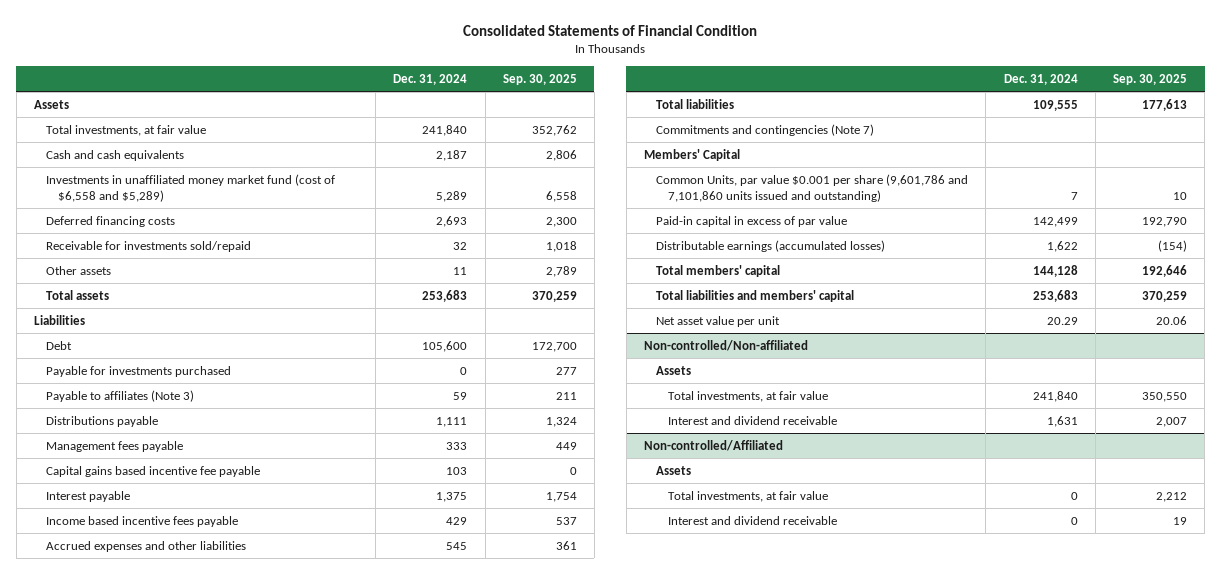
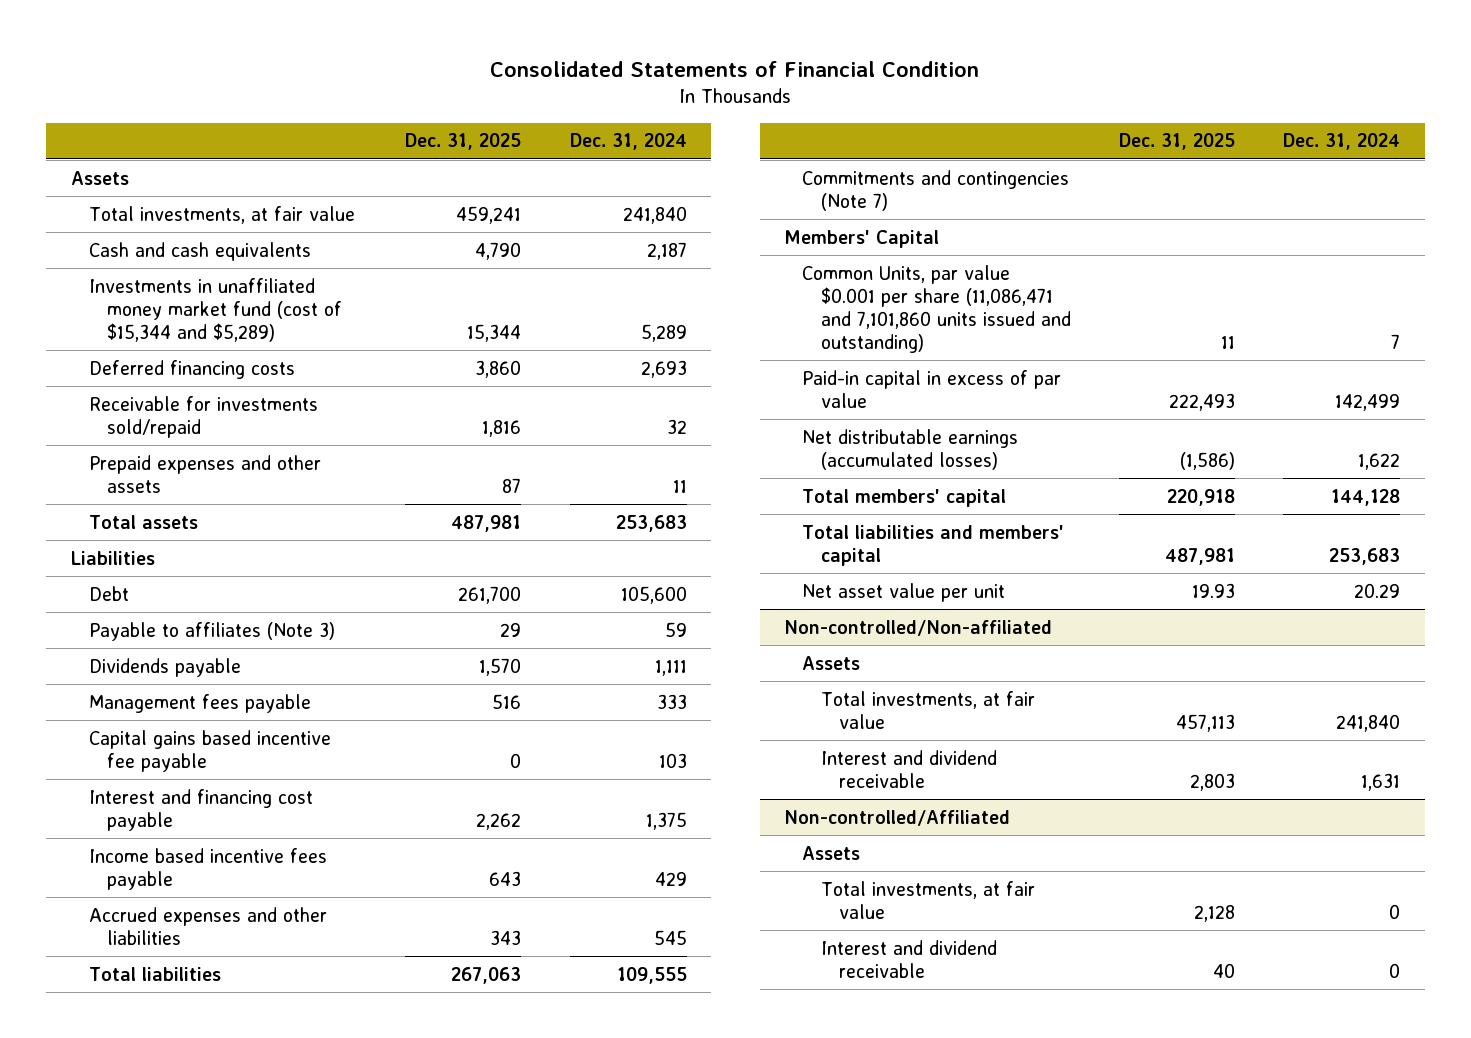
[502,73,577,85] Sep. 30, 2025 -> none
none -> [405,133,522,151] Dec. 31, 2025
[45,173,335,202] Investments in unaffiliated money market fund (cost of $6,558 and $5,289) -> [88,277,342,342] Investments in unaffiliated money market fund (cost of $15,344 and $5,289)
[45,265,111,275] Other assets -> none
none -> [88,454,321,493] Prepaid expenses and other assets
[45,365,231,377] Payable for investments purchased -> none
[45,415,158,427] Distributions payable -> [88,657,241,677] Dividends payable
[45,490,130,502] Interest payable -> [88,788,313,831] Interest and financing cost payable
[656,173,969,202] Common Units, par value $0.001 per share (9,601,786 and 7,101,860 units issued and outstanding) -> [802,264,1071,353] Common Units, par value $0.001 per share (11,086,471 and 7,101,860 units issued and outstanding)
[656,239,886,252] Distributable earnings (accumulated losses) -> [802,428,1019,470] Net distributable earnings (accumulated losses)

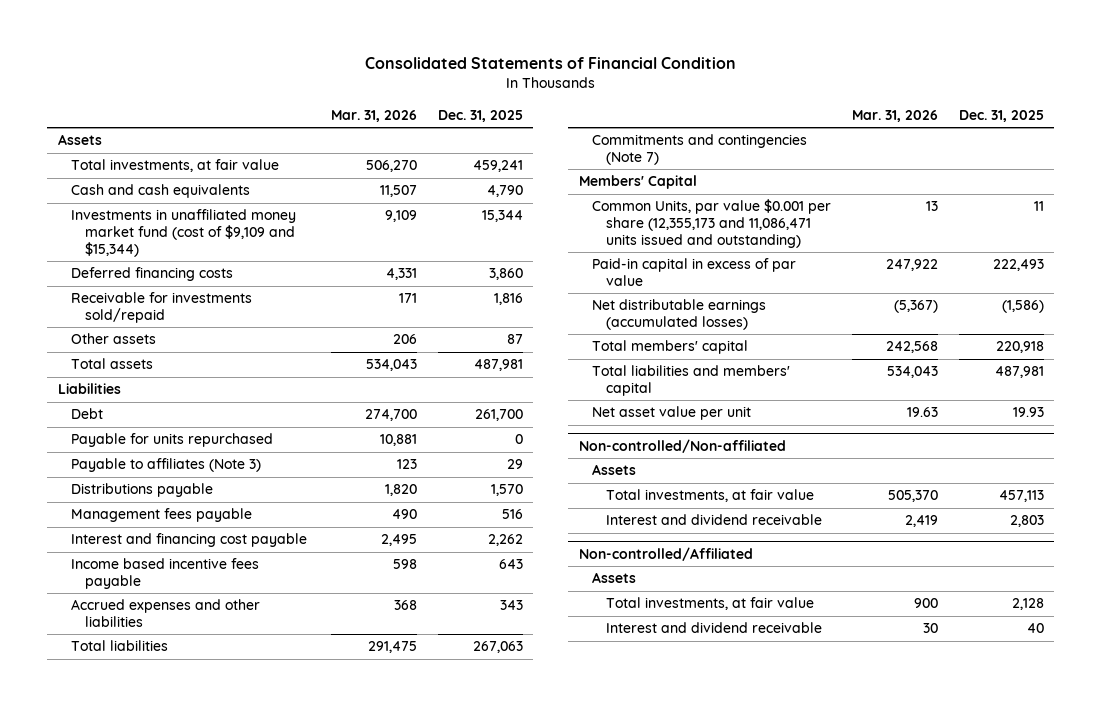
[569,133,687,151] Dec. 31, 2024 -> none
none -> [330,109,417,122] Mar. 31, 2026
[88,277,342,342] Investments in unaffiliated money market fund (cost of $15,344 and $5,289) -> [71,209,297,257] Investments in unaffiliated money market fund (cost of $9,109 and $15,344)
[88,454,321,493] Prepaid expenses and other assets -> none
none -> [71,333,157,345] Other assets
none -> [71,433,274,448] Payable for units repurchased
[88,657,241,677] Dividends payable -> [71,483,214,498] Distributions payable
[88,729,331,772] Capital gains based incentive fee payable -> none
[802,264,1071,353] Common Units, par value $0.001 per share (11,086,471 and 7,101,860 units issued and outstanding) -> [592,199,832,248] Common Units, par value $0.001 per share (12,355,173 and 11,086,471 units issued and outstanding)

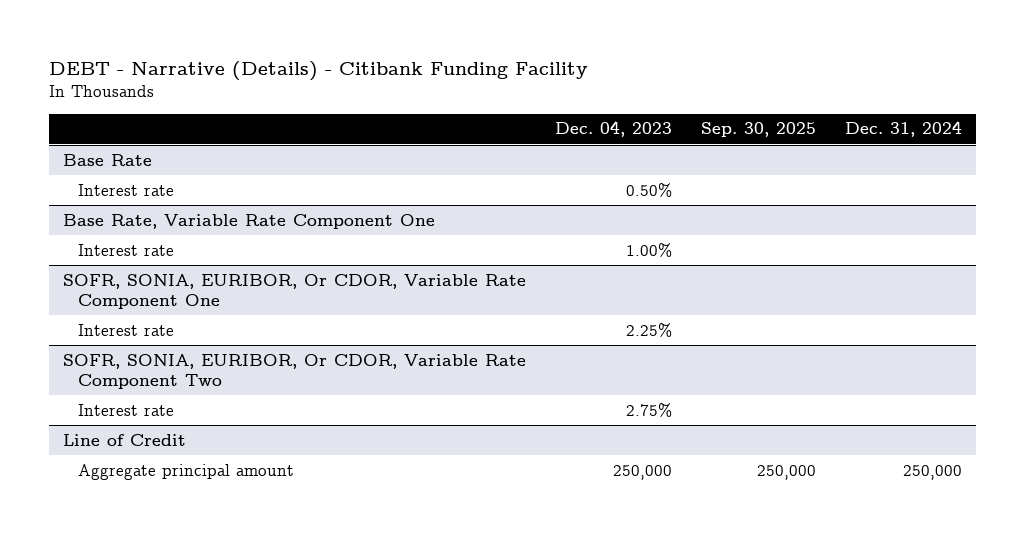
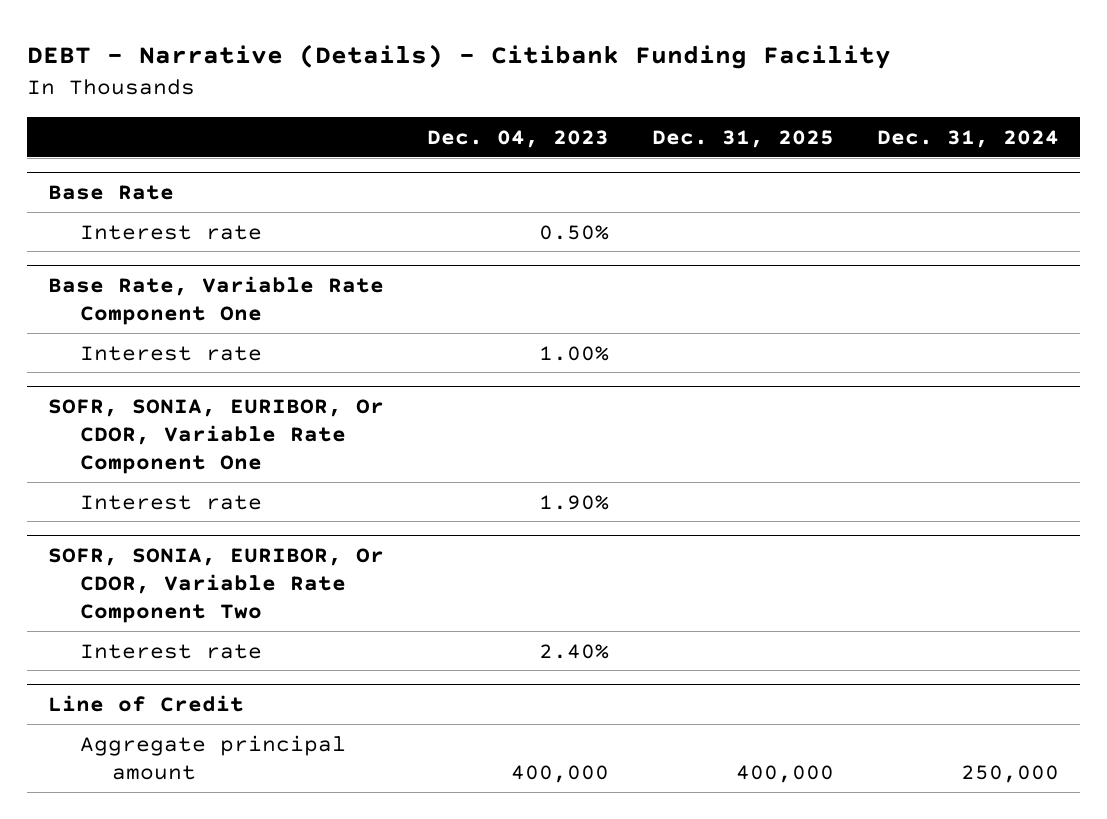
[701,122,817,138] Sep. 30, 2025 -> none
none -> [651,129,834,148] Dec. 31, 2025
[626,322,673,337] 2.25% -> [539,494,610,510] 1.90%
[626,402,673,417] 2.75% -> [539,643,610,659] 2.40%
[613,464,673,480] 250,000 -> [511,764,610,783] 400,000

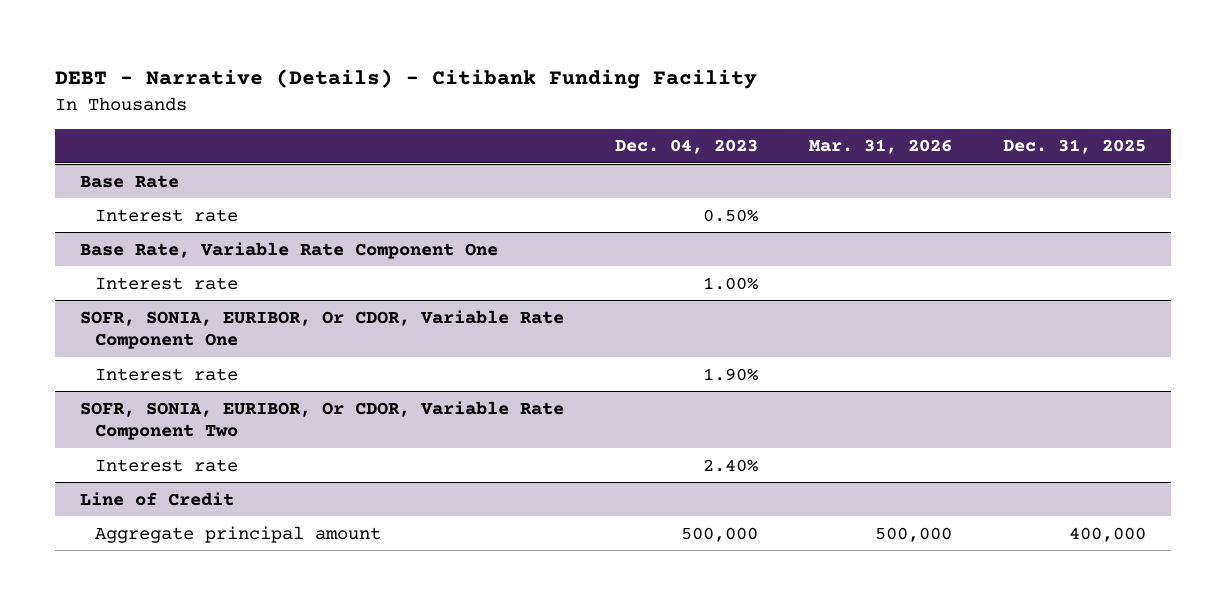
[876,129,1059,148] Dec. 31, 2024 -> none
none -> [809,139,953,155] Mar. 31, 2026
[511,764,610,783] 400,000 -> [681,526,759,542] 500,000

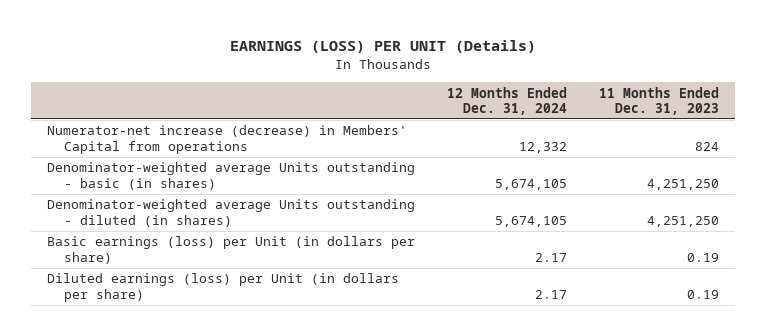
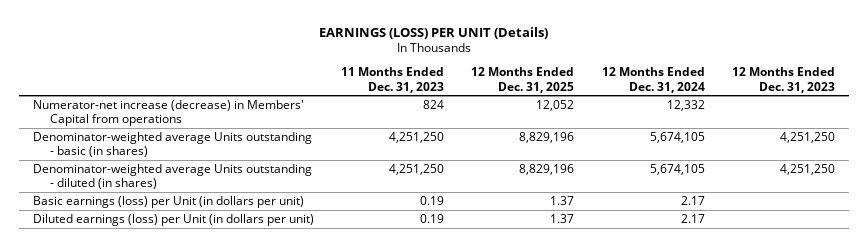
none -> [471,66,575,93] 12 Months Ended Dec. 31, 2025
none -> [732,66,836,93] 12 Months Ended Dec. 31, 2023
[46,236,415,264] Basic earnings (loss) per Unit (in dollars per share) -> [32,195,304,208] Basic earnings (loss) per Unit (in dollars per unit)
[46,273,399,302] Diluted earnings (loss) per Unit (in dollars per share) -> [32,213,314,226] Diluted earnings (loss) per Unit (in dollars per unit)

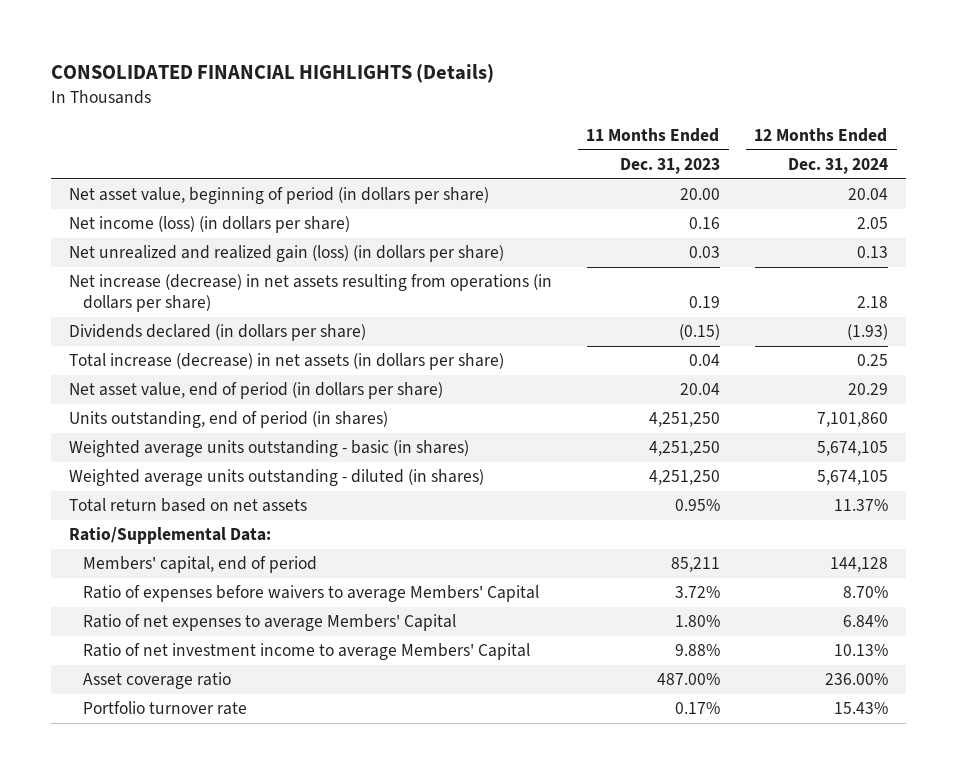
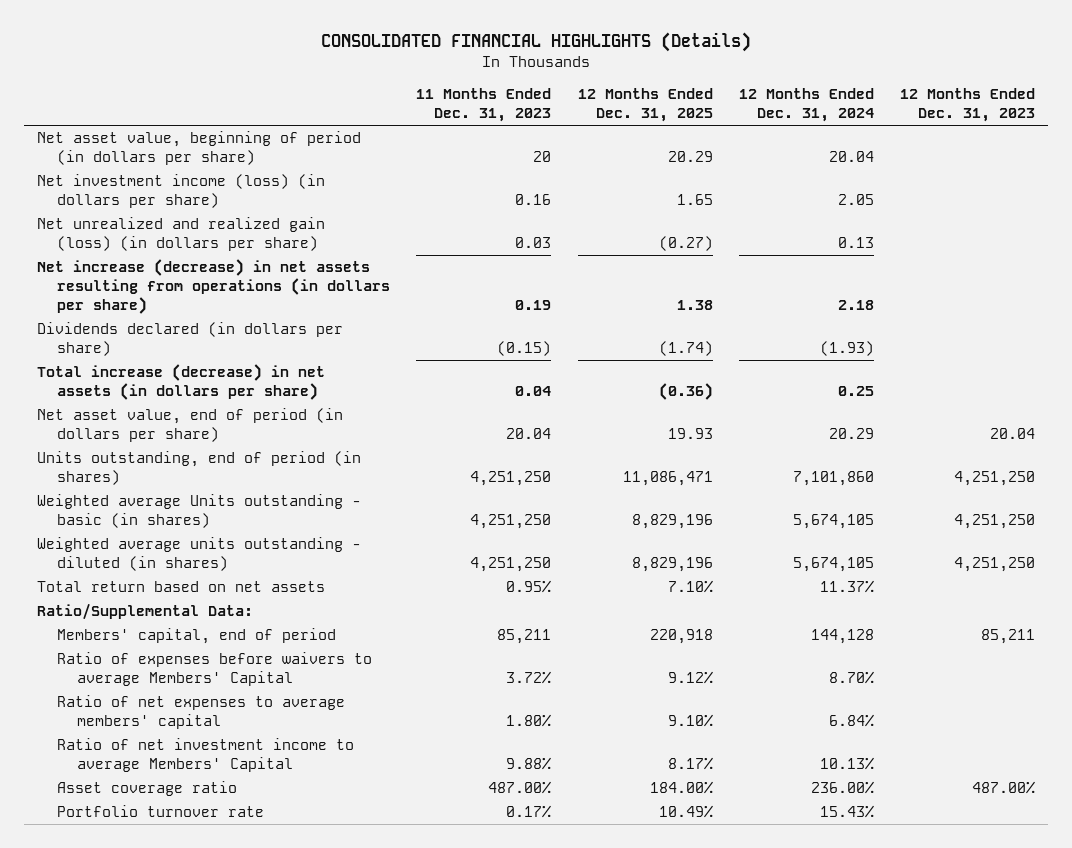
none -> [577,88,713,123] 12 Months Ended Dec. 31, 2025
none -> [899,88,1035,123] 12 Months Ended Dec. 31, 2023
[679,188,720,201] 20.00 -> [533,151,552,163] 20
[68,216,350,234] Net income (loss) (in dollars per share) -> [37,174,326,209] Net investment income (loss) (in dollars per share)
[68,440,469,458] Weighted average units outstanding - basic (in shares) -> [37,494,362,529] Weighted average Units outstanding - basic (in shares)
[82,614,456,632] Ratio of net expenses to average Members' Capital -> [57,695,346,730] Ratio of net expenses to average members' capital

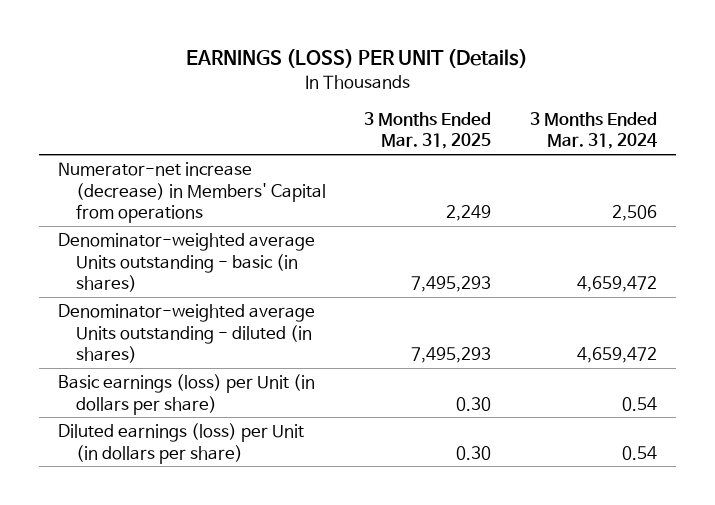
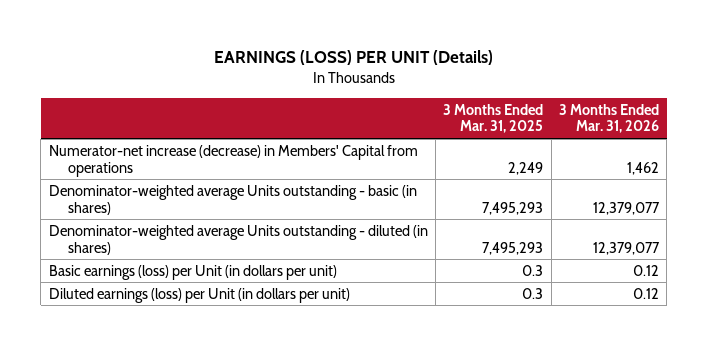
[529,111,657,150] 3 Months Ended Mar. 31, 2024 -> none
none -> [558,103,659,134] 3 Months Ended Mar. 31, 2026
[58,373,316,415] Basic earnings (loss) per Unit (in dollars per share) -> [48,264,337,280] Basic earnings (loss) per Unit (in dollars per unit)
[456,396,492,411] 0.30 -> [522,264,544,276] 0.3
[58,422,305,464] Diluted earnings (loss) per Unit (in dollars per share) -> [48,287,350,303] Diluted earnings (loss) per Unit (in dollars per unit)
[456,445,492,460] 0.30 -> [522,287,544,299] 0.3

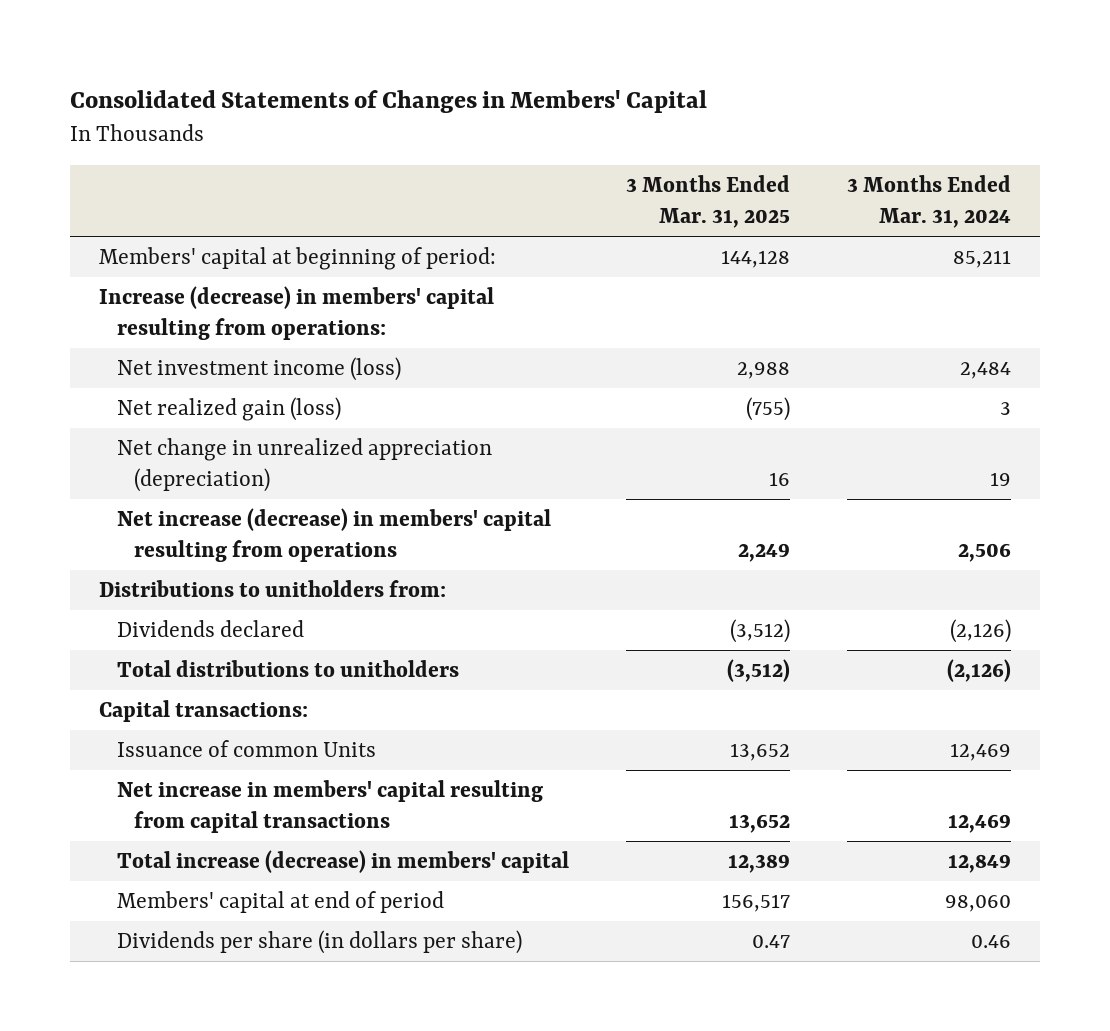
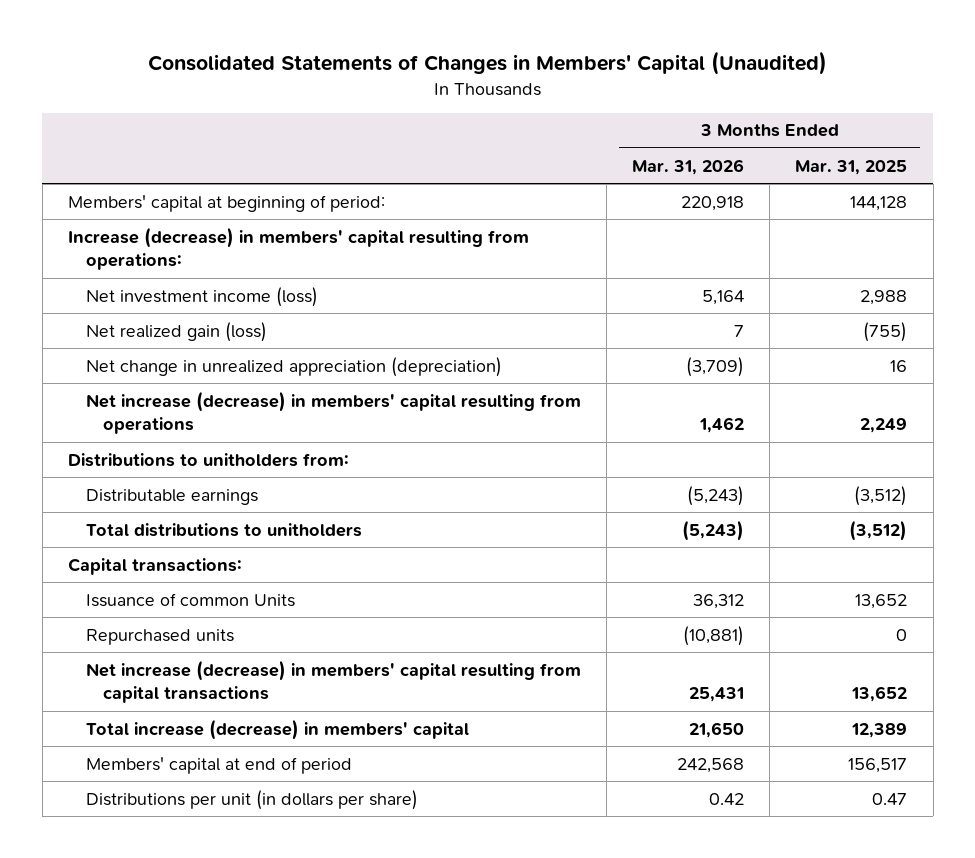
[70,89,708,113] Consolidated Statements of Changes in Members' Capital -> [147,51,827,76] Consolidated Statements of Changes in Members' Capital (Unaudited)
[847,175,1012,228] 3 Months Ended Mar. 31, 2024 -> none
none -> [631,158,744,175] Mar. 31, 2026
[116,620,304,638] Dividends declared -> [85,488,258,505] Distributable earnings
none -> [85,628,234,645] Repurchased units
[116,780,543,833] Net increase in members' capital resulting from capital transactions -> [85,659,581,704] Net increase (decrease) in members' capital resulting from capital transactions
[116,930,522,955] Dividends per share (in dollars per share) -> [85,789,418,810] Distributions per unit (in dollars per share)

